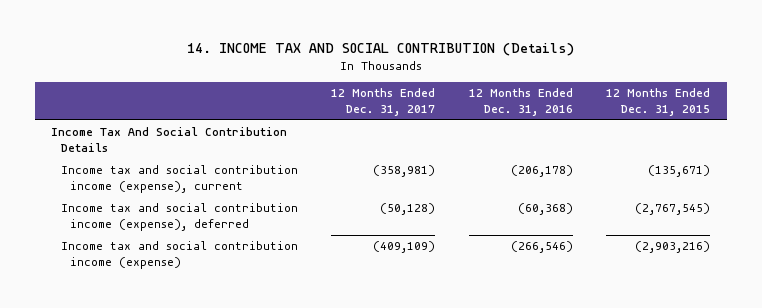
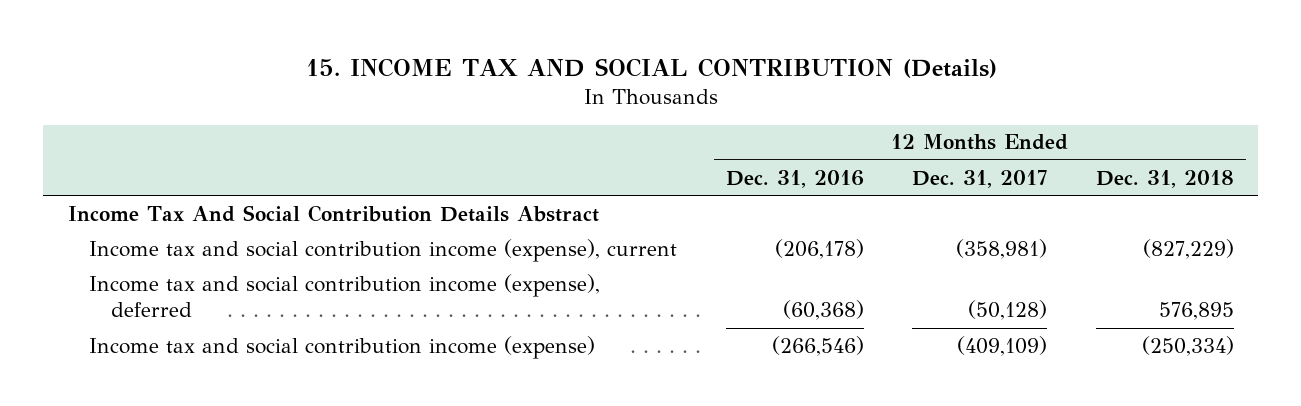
[186,43,574,57] 14. INCOME TAX AND SOCIAL CONTRIBUTION (Details) -> [305,57,997,78] 15. INCOME TAX AND SOCIAL CONTRIBUTION (Details)
[606,88,711,116] 12 Months Ended Dec. 31, 2015 -> none
none -> [1095,169,1234,188] Dec. 31, 2018
[51,127,288,153] Income Tax And Social Contribution Details -> [67,204,599,222] Income Tax And Social Contribution Details Abstract

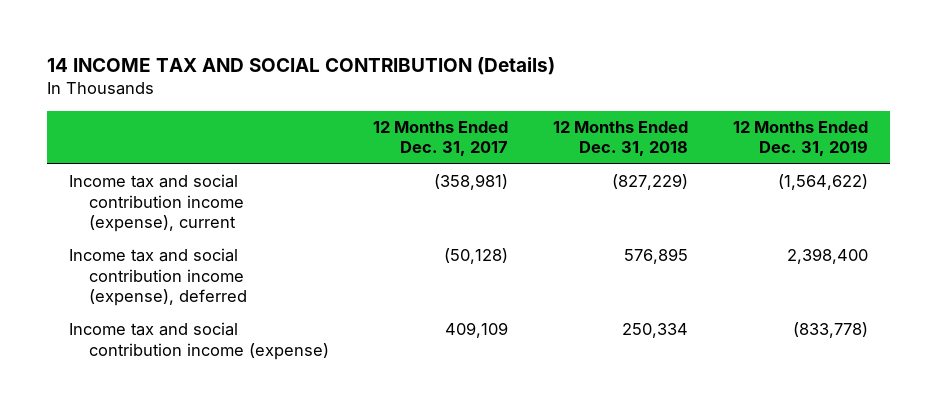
[305,57,997,78] 15. INCOME TAX AND SOCIAL CONTRIBUTION (Details) -> [46,57,555,76] 14 INCOME TAX AND SOCIAL CONTRIBUTION (Details)
[725,169,864,188] Dec. 31, 2016 -> none
none -> [732,120,868,157] 12 Months Ended Dec. 31, 2019
[67,204,599,222] Income Tax And Social Contribution Details Abstract -> none
[957,335,1048,356] (409,109) -> [445,322,509,339] 409,109
[1141,335,1234,356] (250,334) -> [621,323,688,339] 250,334

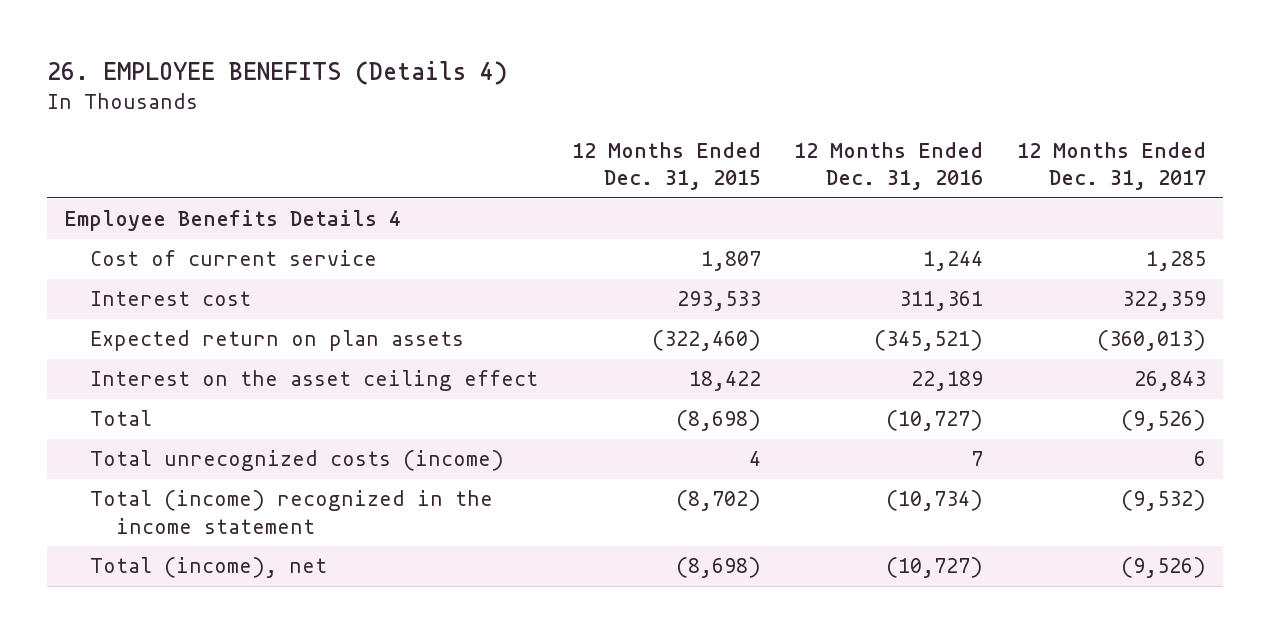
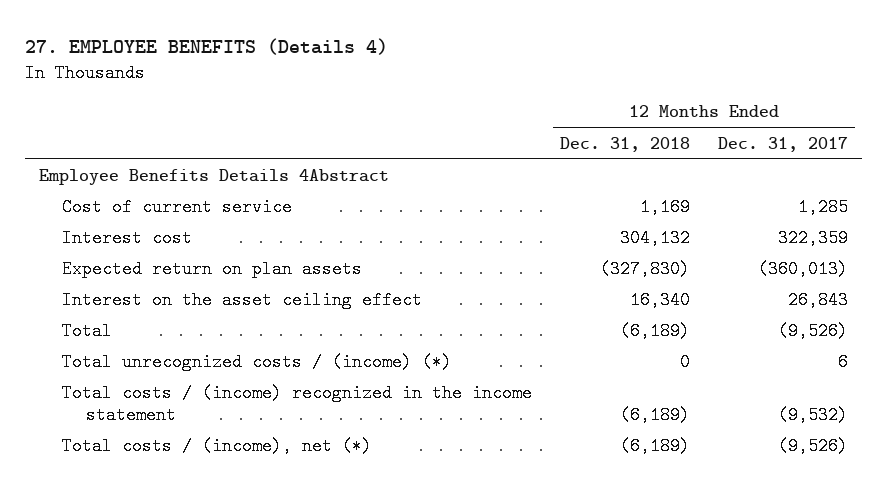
[46,61,507,86] 26. EMPLOYEE BENEFITS (Details 4) -> [24,38,388,56] 27. EMPLOYEE BENEFITS (Details 4)
[571,142,761,191] 12 Months Ended Dec. 31, 2015 -> none
[794,142,984,191] 12 Months Ended Dec. 31, 2016 -> none
none -> [560,136,691,152] Dec. 31, 2018
[63,210,401,232] Employee Benefits Details 4 -> [38,169,389,186] Employee Benefits Details 4Abstract
[89,450,504,472] Total unrecognized costs (income) -> [62,353,453,372] Total unrecognized costs / (income) (*)
[89,490,493,534] Total (income) recognized in the income statement -> [62,384,533,425] Total costs / (income) recognized in the income statement
[89,557,327,579] Total (income), net -> [62,437,373,456] Total costs / (income), net (*)

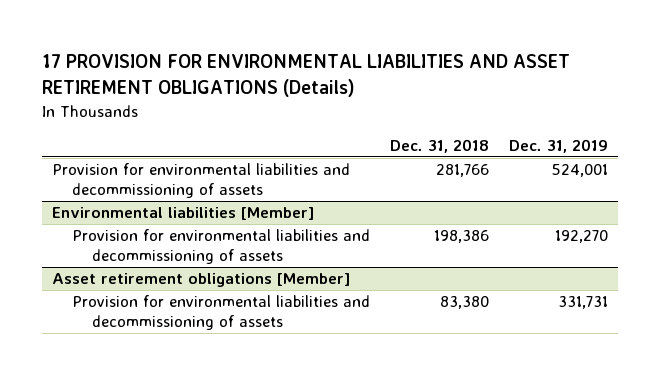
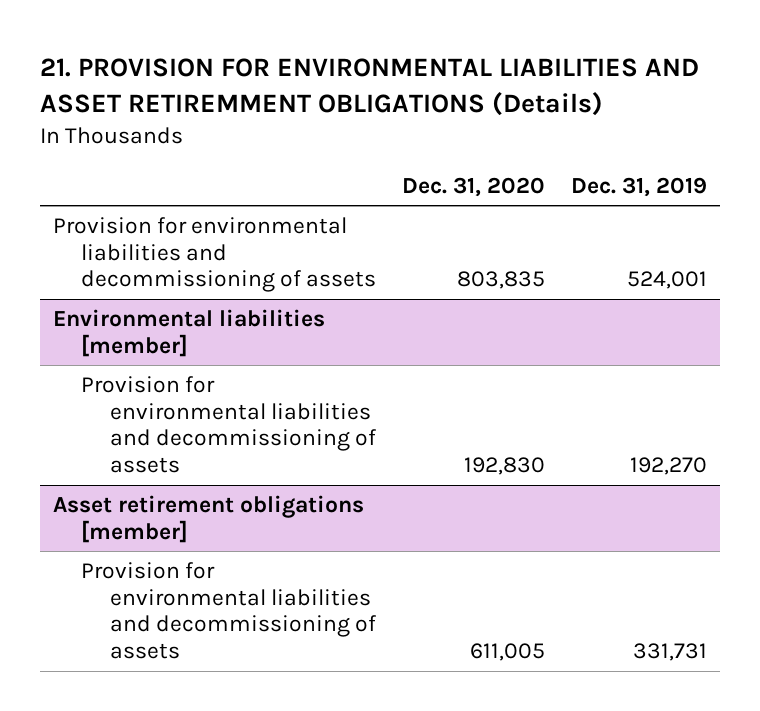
[42,54,571,98] 17 PROVISION FOR ENVIRONMENTAL LIABILITIES AND ASSET RETIREMENT OBLIGATIONS (Details) -> [39,57,699,116] 21. PROVISION FOR ENVIRONMENTAL LIABILITIES AND ASSET RETIREMMENT OBLIGATIONS (Details)
[389,138,489,153] Dec. 31, 2018 -> none
none -> [402,176,546,197] Dec. 31, 2020
[52,207,315,221] Environmental liabilities [Member] -> [52,308,325,357] Environmental liabilities [member]
[52,273,351,288] Asset retirement obligations [Member] -> [52,494,364,543] Asset retirement obligations [member]

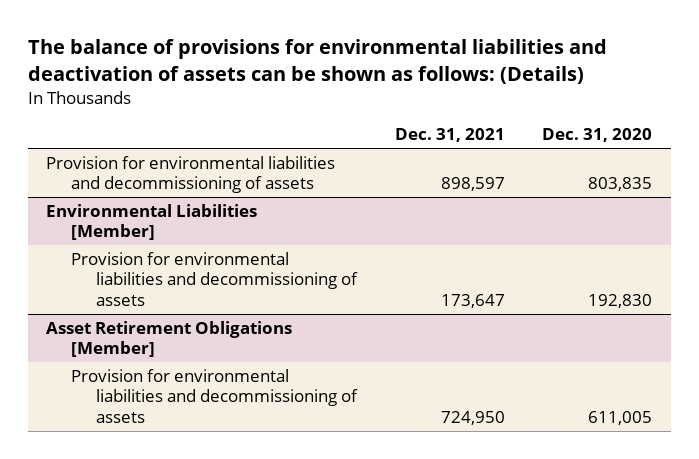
[39,57,699,116] 21. PROVISION FOR ENVIRONMENTAL LIABILITIES AND ASSET RETIREMMENT OBLIGATIONS (Details) -> [27,39,607,84] The balance of provisions for environmental liabilities and deactivation of assets can be shown as follows: (Details)
[570,176,707,197] Dec. 31, 2019 -> none
none -> [394,128,505,143] Dec. 31, 2021
[52,308,325,357] Environmental liabilities [member] -> [46,203,258,241] Environmental Liabilities [Member]
[52,494,364,543] Asset retirement obligations [member] -> [46,320,293,358] Asset Retirement Obligations [Member]

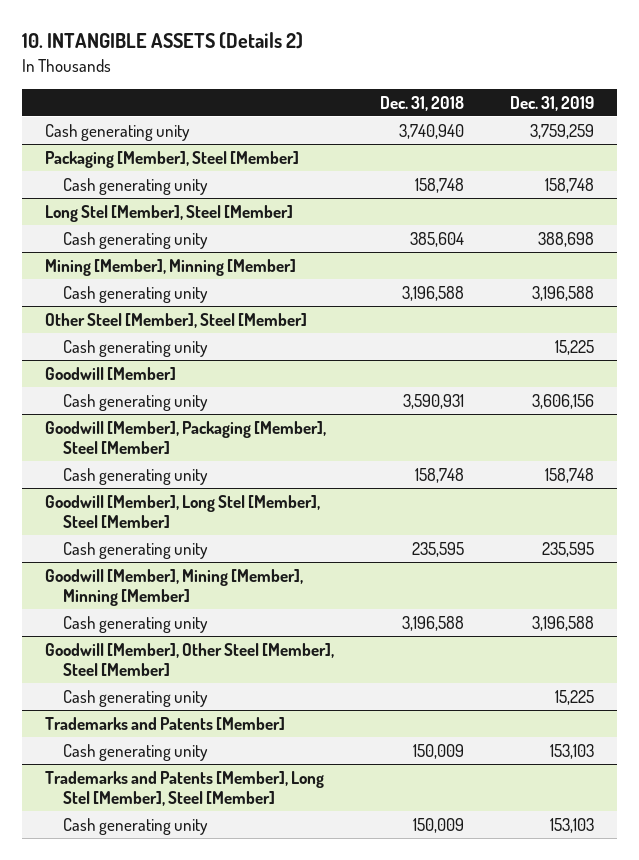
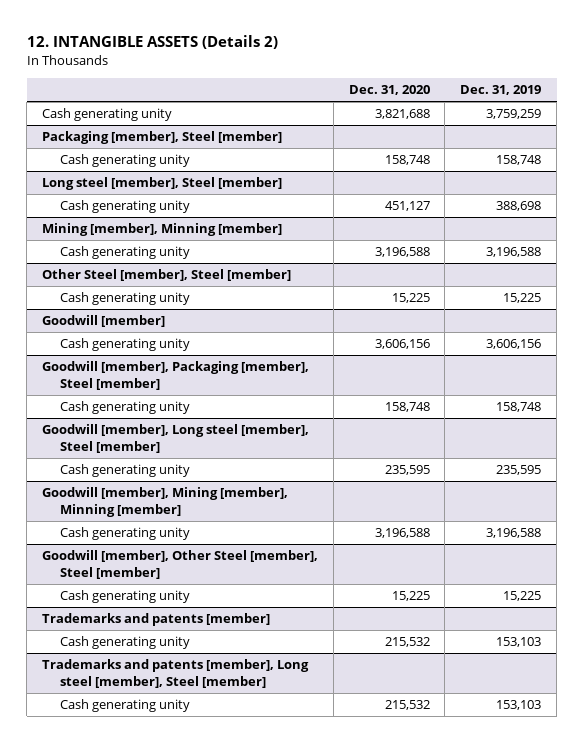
[21,32,303,50] 10. INTANGIBLE ASSETS (Details 2) -> [26,35,278,50] 12. INTANGIBLE ASSETS (Details 2)
[380,95,465,111] Dec. 31, 2018 -> none
none -> [348,85,430,96] Dec. 31, 2020
[44,150,299,168] Packaging [Member], Steel [Member] -> [41,131,282,145] Packaging [member], Steel [member]
[44,204,293,222] Long Stel [Member], Steel [Member] -> [41,177,282,191] Long steel [member], Steel [member]
[44,258,296,276] Mining [Member], Minning [Member] -> [41,223,282,237] Mining [member], Minning [member]
[44,312,307,328] Other Steel [Member], Steel [Member] -> [41,269,291,282] Other Steel [member], Steel [member]
[44,366,176,380] Goodwill [Member] -> [41,315,165,328] Goodwill [member]
[44,420,326,454] Goodwill [Member], Packaging [Member], Steel [Member] -> [41,361,309,390] Goodwill [member], Packaging [member], Steel [member]
[44,494,320,528] Goodwill [Member], Long Stel [Member], Steel [Member] -> [41,424,309,453] Goodwill [member], Long steel [member], Steel [member]
[44,568,303,606] Goodwill [Member], Mining [Member], Minning [Member] -> [41,487,288,517] Goodwill [member], Mining [member], Minning [member]
[44,642,334,676] Goodwill [Member], Other Steel [Member], Steel [Member] -> [41,550,318,579] Goodwill [member], Other Steel [member], Steel [member]
[44,716,285,730] Trademarks and Patents [Member] -> [41,613,270,627] Trademarks and patents [member]
[44,770,324,806] Trademarks and Patents [Member], Long Stel [Member], Steel [Member] -> [41,659,309,688] Trademarks and patents [member], Long steel [member], Steel [member]

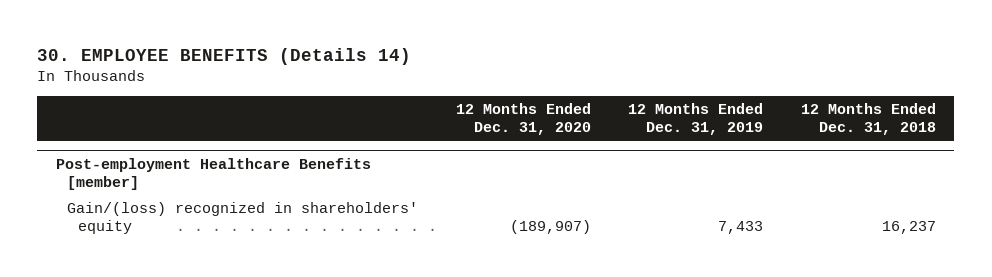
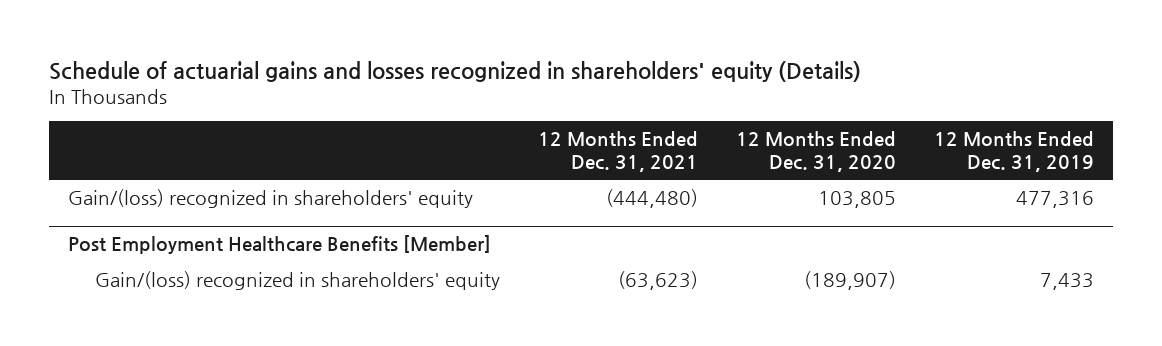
[37,47,412,65] 30. EMPLOYEE BENEFITS (Details 14) -> [48,60,861,82] Schedule of actuarial gains and losses recognized in shareholders' equity (Details)
[800,103,936,136] 12 Months Ended Dec. 31, 2018 -> none
none -> [538,131,699,172] 12 Months Ended Dec. 31, 2021
none -> [67,189,473,209] Gain/(loss) recognized in shareholders' equity
[56,158,372,190] Post-employment Healthcare Benefits [member] -> [67,235,491,255] Post Employment Healthcare Benefits [Member]

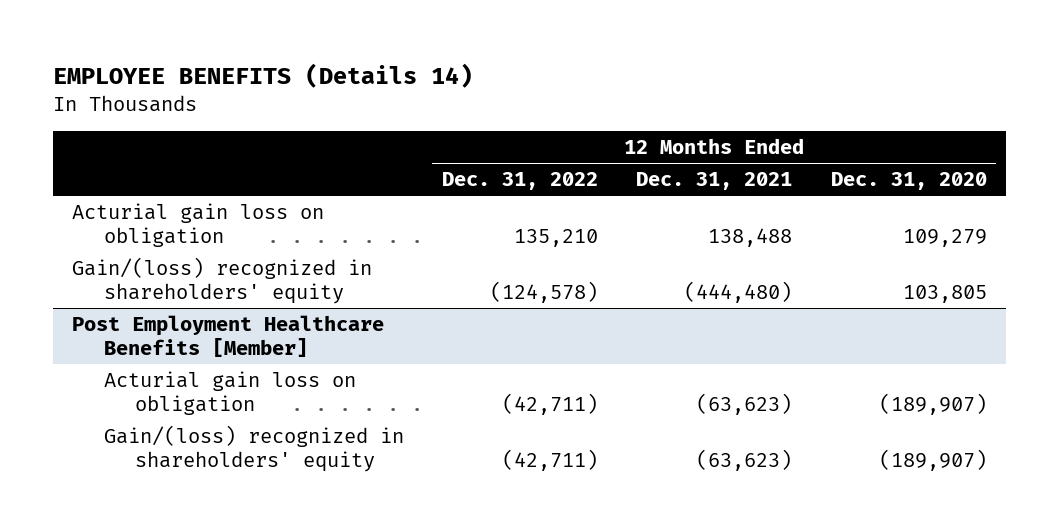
[48,60,861,82] Schedule of actuarial gains and losses recognized in shareholders' equity (Details) -> [52,62,473,88] EMPLOYEE BENEFITS (Details 14)
[934,131,1095,172] 12 Months Ended Dec. 31, 2019 -> none
none -> [441,172,598,191] Dec. 31, 2022
none -> [71,203,324,248] Acturial gain loss on obligation
none -> [103,371,356,416] Acturial gain loss on obligation

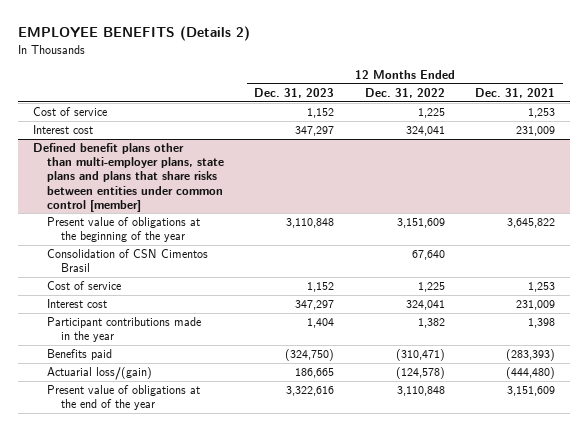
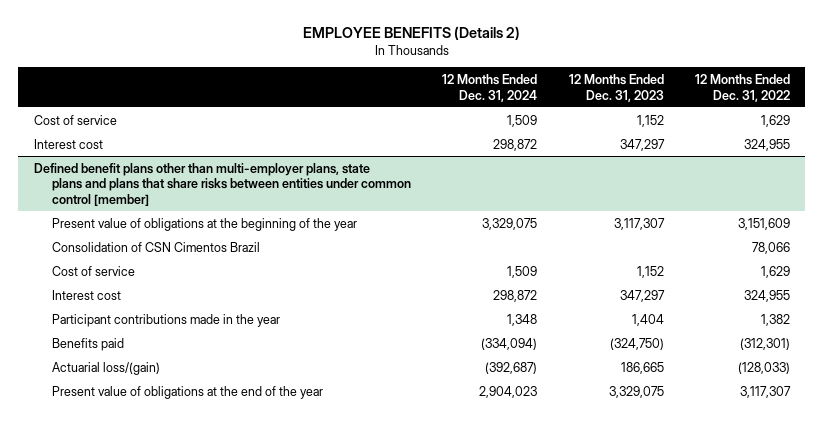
[475,87,556,98] Dec. 31, 2021 -> none
none -> [442,73,538,102] 12 Months Ended Dec. 31, 2024
[417,108,445,119] 1,225 -> [760,114,790,127] 1,629
[405,126,445,137] 324,041 -> [743,138,790,151] 324,955
[286,218,335,229] 3,110,848 -> [613,217,665,230] 3,117,307
[47,249,209,273] Consolidation of CSN Cimentos Brasil -> [51,241,260,252] Consolidation of CSN Cimentos Brazil
[411,250,445,261] 67,640 -> [751,241,790,254] 78,066
[417,282,445,293] 1,225 -> [760,265,790,278] 1,629
[405,300,445,311] 324,041 -> [743,289,790,302] 324,955
[395,349,445,362] (310,471) -> [739,337,790,350] (312,301)
[395,367,445,380] (124,578) -> [737,361,790,374] (128,033)
[286,386,335,397] 3,322,616 -> [608,385,664,398] 3,329,075
[396,386,445,397] 3,110,848 -> [739,385,791,398] 3,117,307

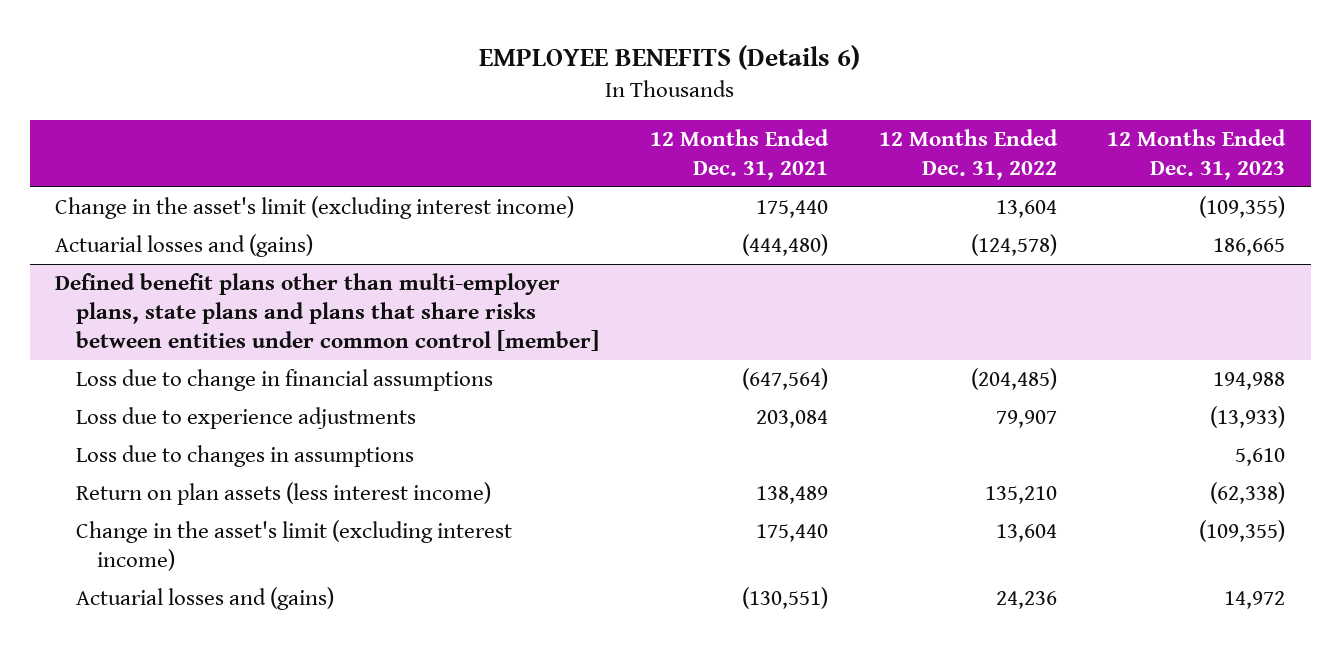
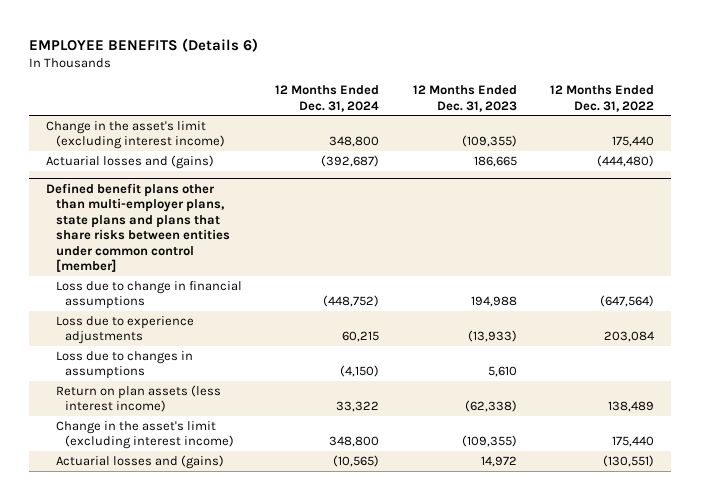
[649,128,829,181] 12 Months Ended Dec. 31, 2021 -> none
none -> [275,85,380,112] 12 Months Ended Dec. 31, 2024
[995,200,1057,219] 13,604 -> [612,136,655,148] 175,440
[970,234,1057,257] (124,578) -> [597,154,655,167] (444,480)
[970,368,1057,391] (204,485) -> [600,295,655,308] (647,564)
[995,410,1057,429] 79,907 -> [604,331,655,343] 203,084
[984,486,1057,505] 135,210 -> [608,401,655,413] 138,489
[995,524,1057,543] 13,604 -> [612,436,655,448] 175,440
[995,591,1057,610] 24,236 -> [603,454,655,467] (130,551)

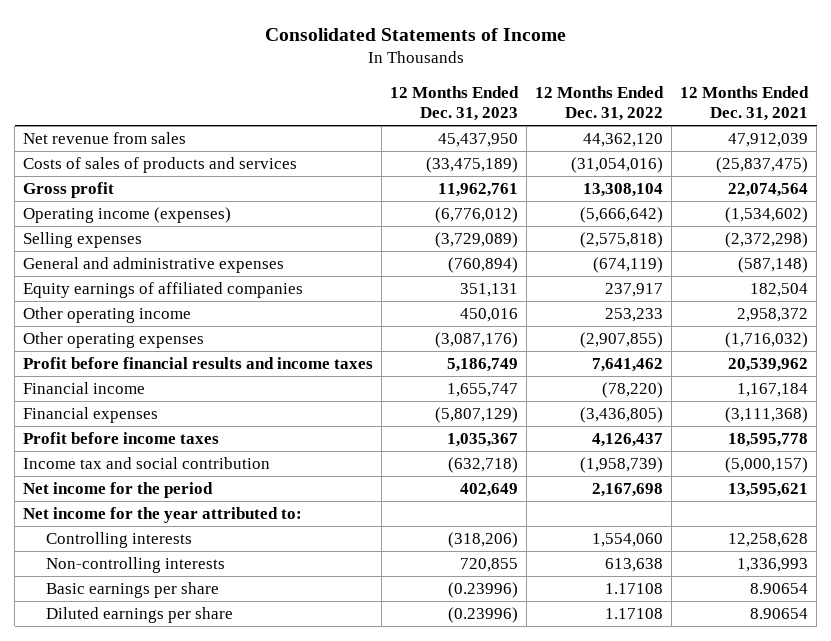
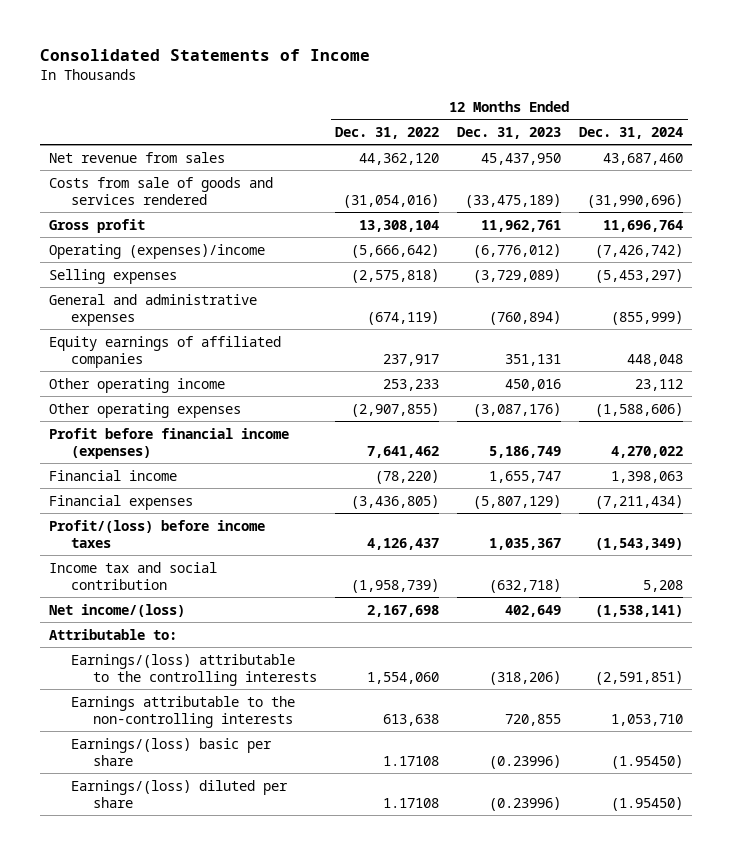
[680,86,810,122] 12 Months Ended Dec. 31, 2021 -> none
none -> [579,126,684,139] Dec. 31, 2024
[23,156,298,173] Costs of sales of products and services -> [48,176,273,205] Costs from sale of goods and services rendered
[23,206,232,223] Operating income (expenses) -> [48,243,265,259] Operating (expenses)/income
[23,356,374,369] Profit before financial results and income taxes -> [48,427,289,459] Profit before financial income (expenses)
[23,431,220,444] Profit before income taxes -> [48,519,265,548] Profit/(loss) before income taxes
[23,481,214,498] Net income for the period -> [48,603,185,617] Net income/(loss)
[23,506,303,523] Net income for the year attributed to: -> [48,628,177,640] Attributable to:
[46,531,193,548] Controlling interests -> [70,653,317,686] Earnings/(loss) attributable to the controlling interests
[46,556,226,573] Non-controlling interests -> [70,695,295,728] Earnings attributable to the non-controlling interests
[46,581,220,598] Basic earnings per share -> [70,737,272,766] Earnings/(loss) basic per share
[46,606,234,623] Diluted earnings per share -> [70,779,288,808] Earnings/(loss) diluted per share

